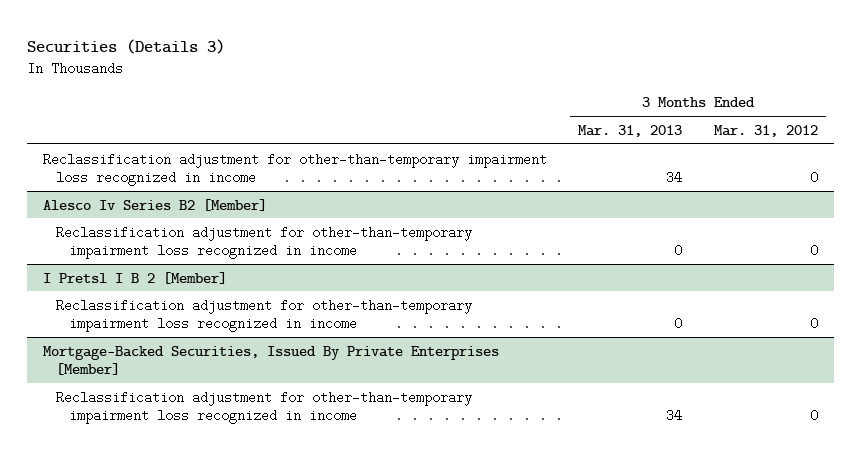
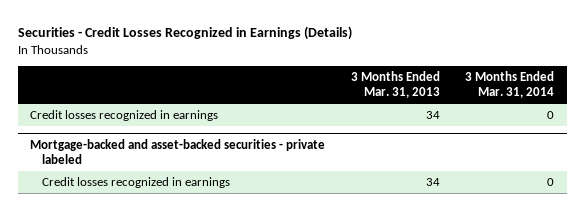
[27,38,226,54] Securities (Details 3) -> [17,25,352,40] Securities - Credit Losses Recognized in Earnings (Details)
[713,124,818,137] Mar. 31, 2012 -> none
none -> [465,70,555,99] 3 Months Ended Mar. 31, 2014
[42,198,267,211] Alesco Iv Series B2 [Member] -> none
[42,271,227,284] I Pretsl I B 2 [Member] -> none
[55,298,472,333] Reclassification adjustment for other-than-temporary impairment loss recognized in income -> none
[42,345,499,376] Mortgage-Backed Securities, Issued By Private Enterprises [Member] -> none
[55,390,472,425] Reclassification adjustment for other-than-temporary impairment loss recognized in income -> none
[42,152,547,187] Reclassification adjustment for other-than-temporary impairment loss recognized in income -> [30,109,219,121] Credit losses recognized in earnings
none -> [30,138,326,165] Mortgage-backed and asset-backed securities - private labeled
[55,225,472,260] Reclassification adjustment for other-than-temporary impairment loss recognized in income -> [41,176,230,188] Credit losses recognized in earnings
[674,244,683,258] 0 -> [425,177,440,186] 34

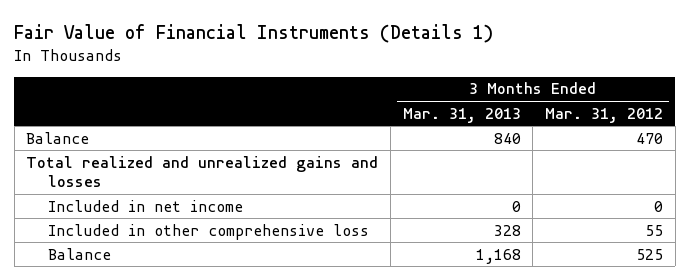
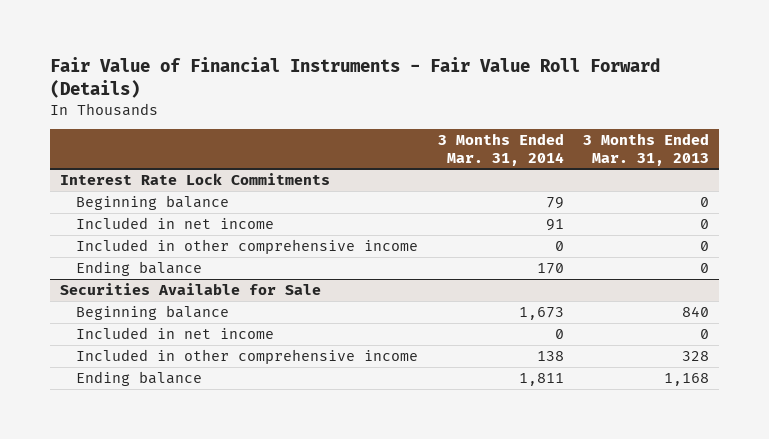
[14,24,494,44] Fair Value of Financial Instruments (Details 1) -> [49,57,660,99] Fair Value of Financial Instruments - Fair Value Roll Forward (Details)
[544,107,663,123] Mar. 31, 2012 -> none
none -> [437,133,564,166] 3 Months Ended Mar. 31, 2014
[26,155,379,187] Total realized and unrealized gains and losses -> none
none -> [59,173,330,186] Interest Rate Lock Commitments
[26,131,90,144] Balance -> [75,195,229,211] Beginning balance
[493,132,521,144] 840 -> [700,197,710,208] 0
[48,223,370,240] Included in other comprehensive loss -> [75,239,418,255] Included in other comprehensive income
[493,224,521,236] 328 -> [700,241,710,252] 0
[48,247,112,260] Balance -> [75,261,202,277] Ending balance
[475,248,521,264] 1,168 -> [700,263,710,274] 0
none -> [59,283,321,296] Securities Available for Sale
none -> [75,305,229,321] Beginning balance
none -> [75,327,274,340] Included in net income
none -> [75,349,418,365] Included in other comprehensive income
none -> [75,371,202,387] Ending balance

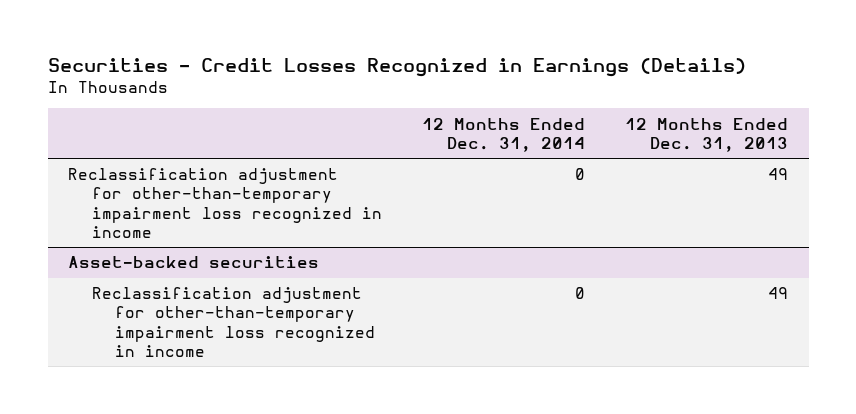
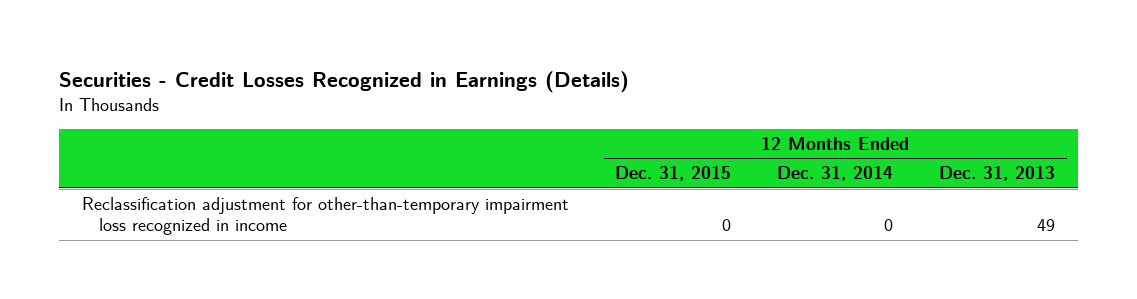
none -> [615,166,732,182] Dec. 31, 2015
[68,256,320,269] Asset-backed securities -> none
[91,287,376,357] Reclassification adjustment for other-than-temporary impairment loss recognized in income -> none

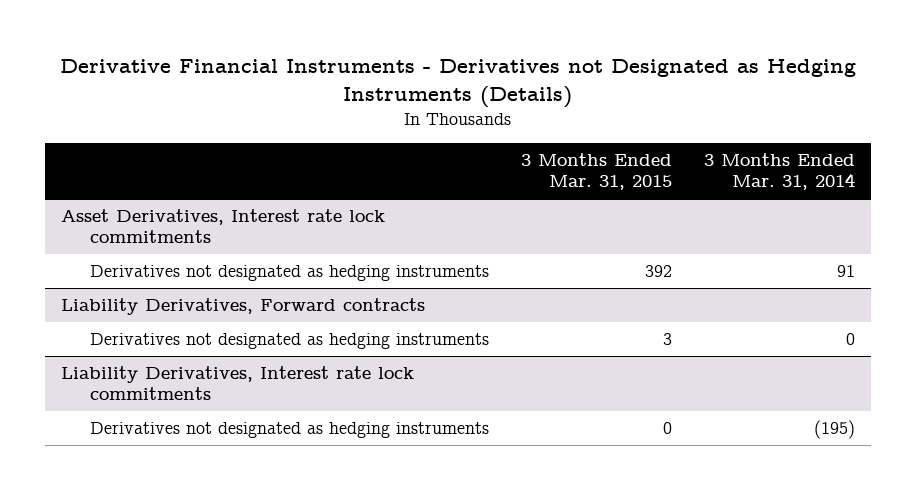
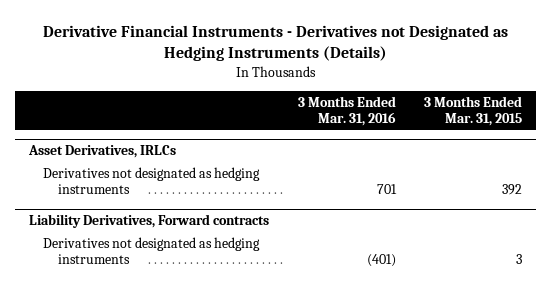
[704,153,856,191] 3 Months Ended Mar. 31, 2014 -> none
none -> [297,95,396,127] 3 Months Ended Mar. 31, 2016
[61,209,386,244] Asset Derivatives, Interest rate lock commitments -> none
none -> [28,145,177,159] Asset Derivatives, IRLCs
[61,366,415,401] Liability Derivatives, Interest rate lock commitments -> none
[89,422,489,439] Derivatives not designated as hedging instruments -> none

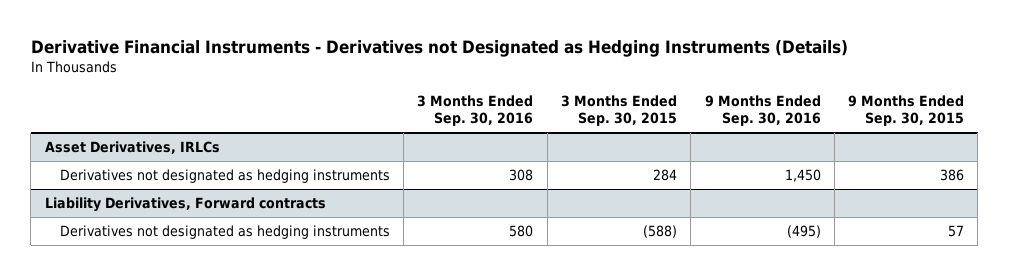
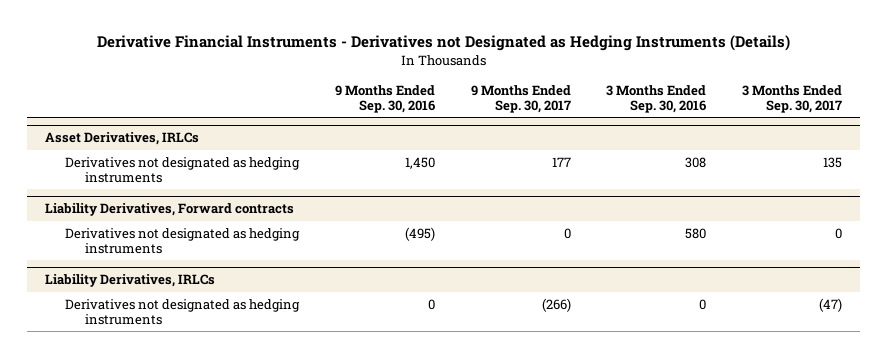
[560,94,677,127] 3 Months Ended Sep. 30, 2015 -> none
[848,94,965,127] 9 Months Ended Sep. 30, 2015 -> none
none -> [470,84,571,113] 9 Months Ended Sep. 30, 2017
none -> [742,84,843,113] 3 Months Ended Sep. 30, 2017
none -> [44,274,215,288] Liability Derivatives, IRLCs
none -> [64,298,300,325] Derivatives not designated as hedging instruments

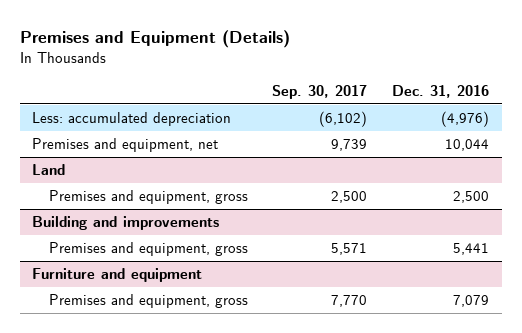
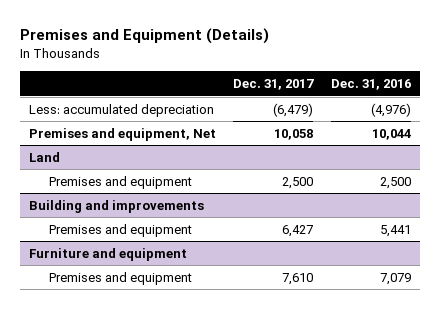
[272,85,368,100] Sep. 30, 2017 -> none
none -> [233,79,315,91] Dec. 31, 2017
[32,138,219,153] Premises and equipment, net -> [28,127,216,141] Premises and equipment, Net
[48,190,248,205] Premises and equipment, gross -> [48,175,192,189] Premises and equipment
[48,242,248,257] Premises and equipment, gross -> [48,223,192,237] Premises and equipment
[48,294,248,309] Premises and equipment, gross -> [48,271,192,285] Premises and equipment

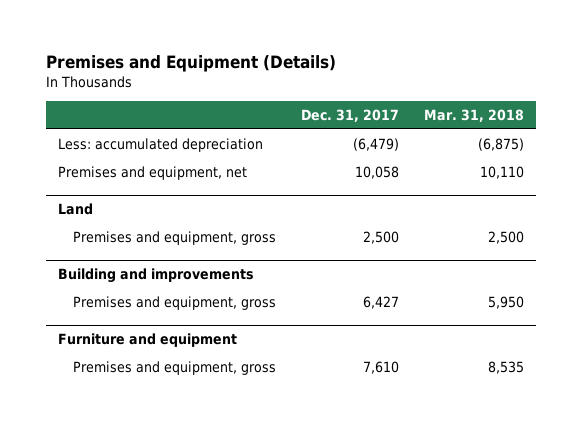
[331,79,412,91] Dec. 31, 2016 -> none
none -> [423,109,524,123] Mar. 31, 2018
[28,127,216,141] Premises and equipment, Net -> [58,166,248,181] Premises and equipment, net
[48,175,192,189] Premises and equipment -> [73,231,277,246] Premises and equipment, gross
[48,223,192,237] Premises and equipment -> [73,296,277,311] Premises and equipment, gross
[48,271,192,285] Premises and equipment -> [73,361,277,376] Premises and equipment, gross

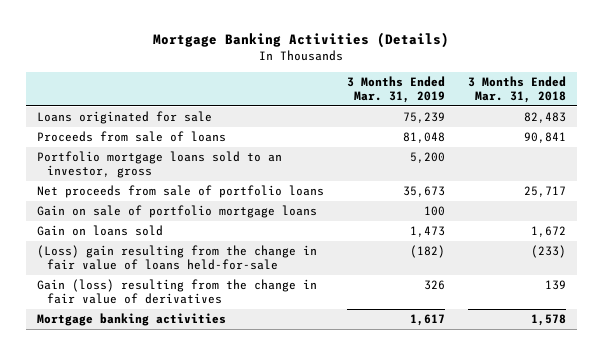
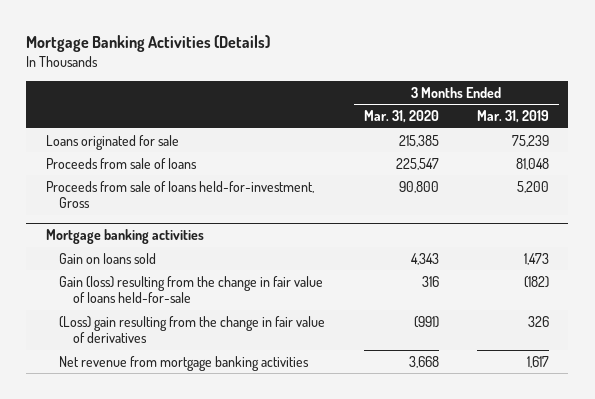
[467,76,566,104] 3 Months Ended Mar. 31, 2018 -> none
none -> [363,110,439,124] Mar. 31, 2020
[37,184,325,198] Net proceeds from sale of portfolio loans -> none
[37,204,318,218] Gain on sale of portfolio mortgage loans -> none
[37,150,283,179] Portfolio mortgage loans sold to an investor, gross -> [45,180,314,209] Proceeds from sale of loans held-for-investment, Gross
none -> [45,229,204,245] Mortgage banking activities
[37,244,318,271] (Loss) gain resulting from the change in fair value of loans held-for-sale -> [59,275,324,304] Gain (loss) resulting from the change in fair value of loans held-for-sale
[37,278,318,305] Gain (loss) resulting from the change in fair value of derivatives -> [59,315,326,344] (Loss) gain resulting from the change in fair value of derivatives
[37,312,227,326] Mortgage banking activities -> [59,355,310,371] Net revenue from mortgage banking activities

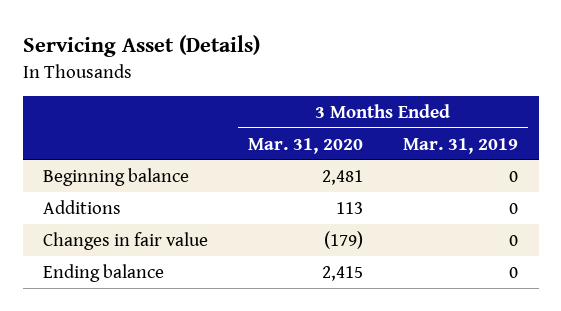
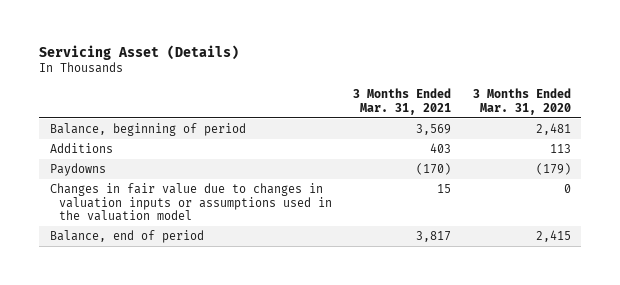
[403,137,519,154] Mar. 31, 2019 -> none
none -> [353,87,452,115] 3 Months Ended Mar. 31, 2021
[42,167,189,186] Beginning balance -> [49,122,246,136] Balance, beginning of period
none -> [49,162,106,176] Paydowns
[42,231,208,250] Changes in fair value -> [49,182,333,222] Changes in fair value due to changes in valuation inputs or assumptions used in the valuation model
[324,230,364,249] (179) -> [563,183,571,193] 0
[42,263,164,282] Ending balance -> [49,229,204,243] Balance, end of period

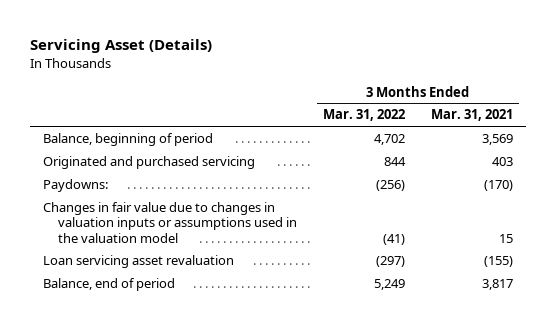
[472,87,571,115] 3 Months Ended Mar. 31, 2020 -> none
none -> [323,109,406,122] Mar. 31, 2022
[49,142,113,153] Additions -> [43,155,256,169] Originated and purchased servicing
[49,162,106,176] Paydowns -> [43,178,109,192] Paydowns:
none -> [43,254,235,268] Loan servicing asset revaluation

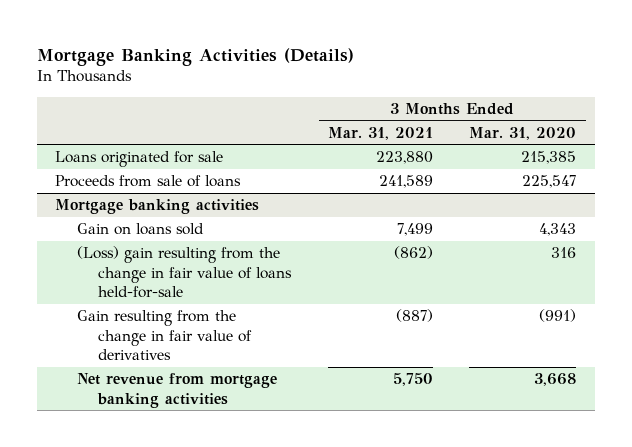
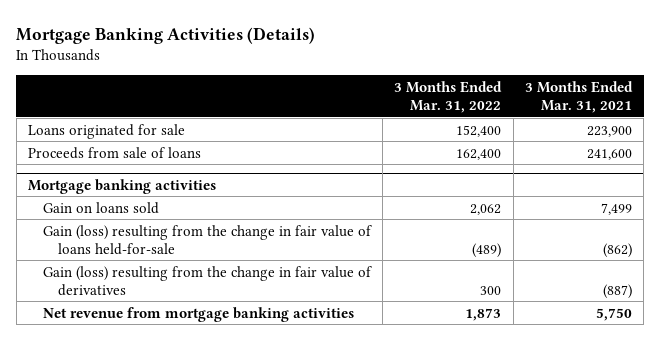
[469,126,577,140] Mar. 31, 2020 -> none
none -> [394,80,503,113] 3 Months Ended Mar. 31, 2022
[375,151,433,165] 223,880 -> [587,125,633,137] 223,900
[378,175,433,189] 241,589 -> [587,148,633,160] 241,600
[76,246,293,298] (Loss) gain resulting from the change in fair value of loans held-for-sale -> [42,224,372,255] Gain (loss) resulting from the change in fair value of loans held-for-sale
[76,310,253,360] Gain resulting from the change in fair value of derivatives -> [42,265,372,296] Gain (loss) resulting from the change in fair value of derivatives

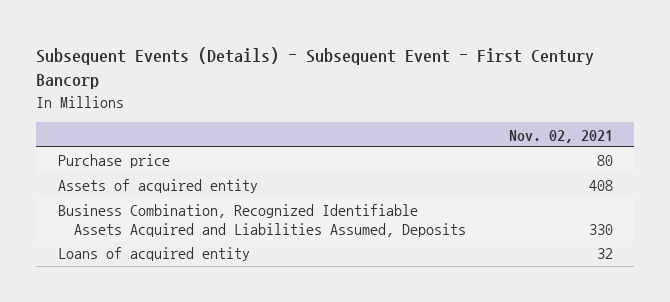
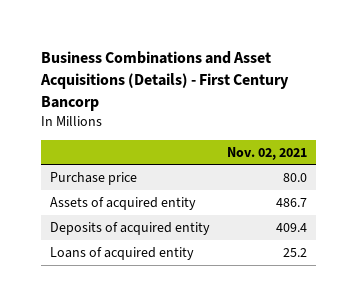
[36,46,595,90] Subsequent Events (Details) - Subsequent Event - First Century Bancorp -> [39,50,289,111] Business Combinations and Asset Acquisitions (Details) - First Century Bancorp
[57,204,466,237] Business Combination, Recognized Identifiable Assets Acquired and Liabilities Assumed, Deposits -> none
[596,155,613,167] 80 -> [283,173,308,183] 80.0
[588,180,613,192] 408 -> [276,198,308,208] 486.7
none -> [49,222,210,236] Deposits of acquired entity
[596,248,613,260] 32 -> [283,248,308,258] 25.2

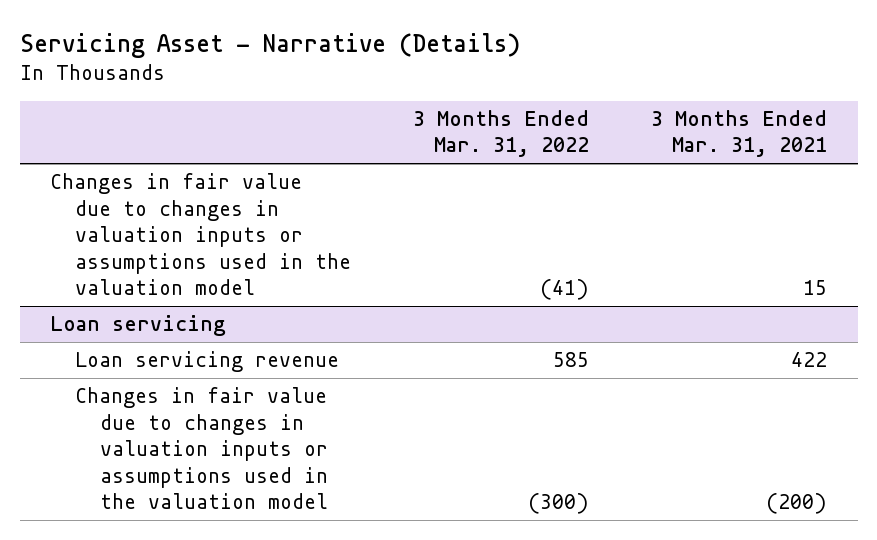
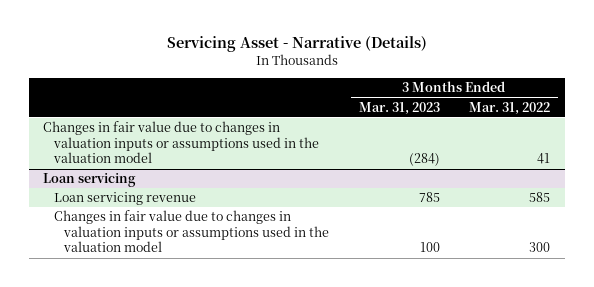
[650,109,827,158] 3 Months Ended Mar. 31, 2021 -> none
none -> [358,101,440,115] Mar. 31, 2023
[540,279,590,301] (41) -> [537,153,551,165] 41
[528,493,590,515] (300) -> [529,242,551,253] 300

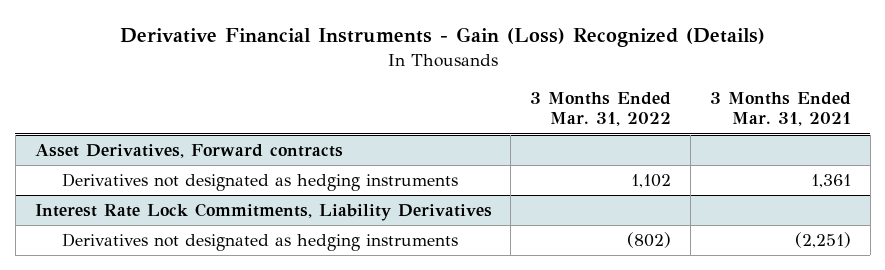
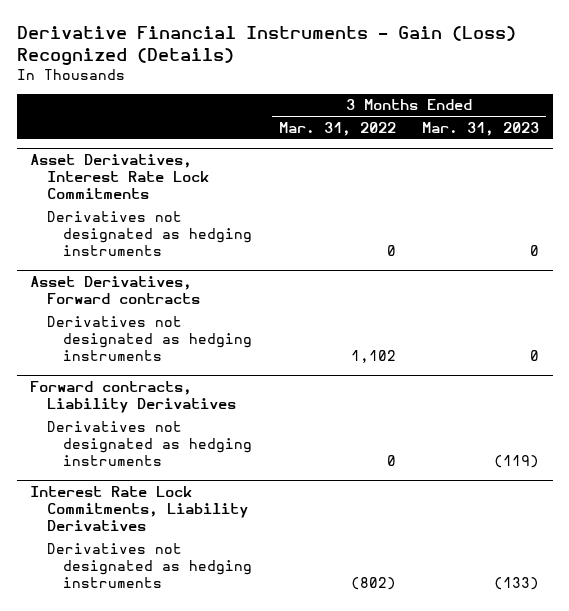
[709,92,851,127] 3 Months Ended Mar. 31, 2021 -> none
none -> [422,121,540,136] Mar. 31, 2023
none -> [29,154,209,200] Asset Derivatives, Interest Rate Lock Commitments
none -> [46,210,253,256] Derivatives not designated as hedging instruments
none -> [29,381,236,414] Forward contracts, Liability Derivatives
none -> [46,420,253,466] Derivatives not designated as hedging instruments

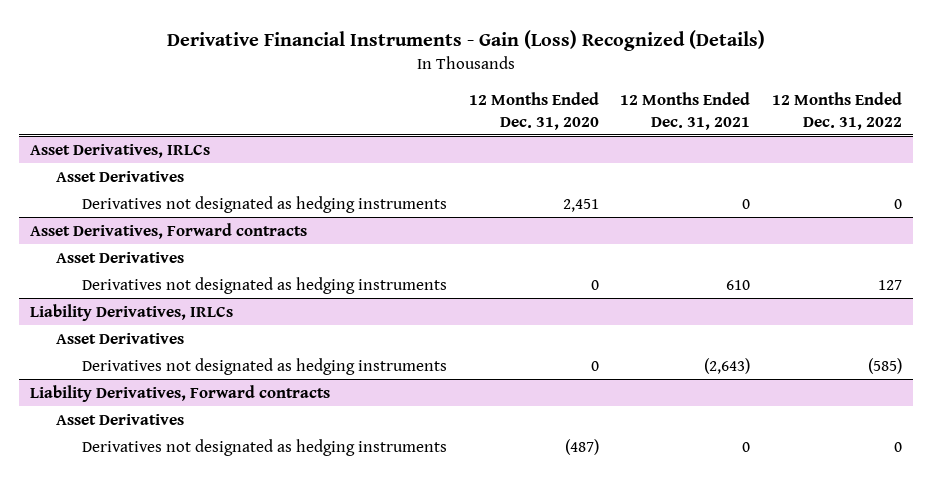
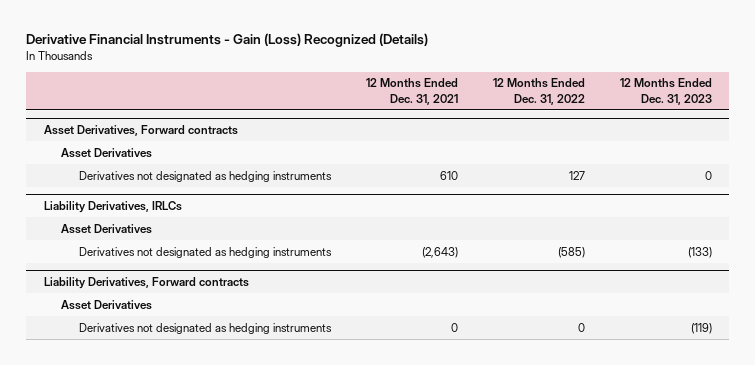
[468,92,599,130] 12 Months Ended Dec. 31, 2020 -> none
none -> [619,78,712,105] 12 Months Ended Dec. 31, 2023
[30,143,211,158] Asset Derivatives, IRLCs -> none
[56,170,185,182] Asset Derivatives -> none
[81,195,447,213] Derivatives not designated as hedging instruments -> none

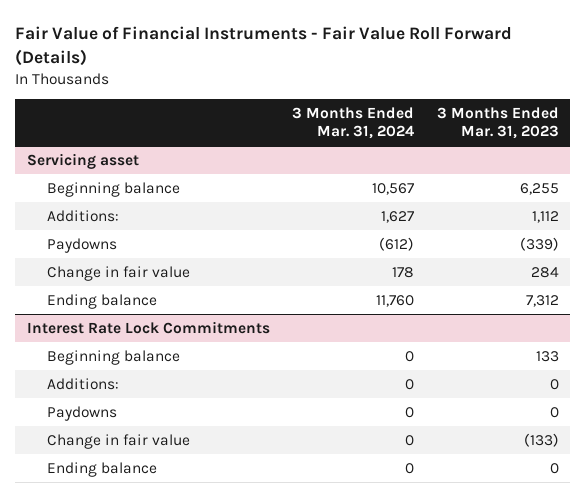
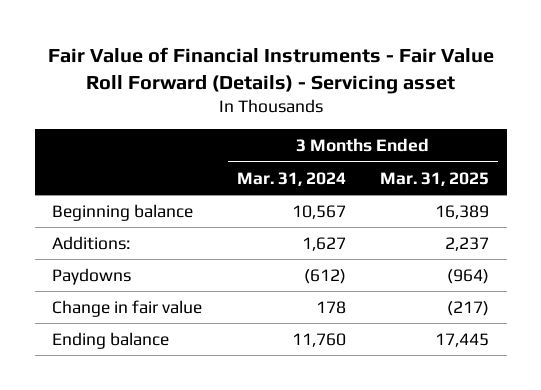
[15,26,513,66] Fair Value of Financial Instruments - Fair Value Roll Forward (Details) -> [47,46,494,94] Fair Value of Financial Instruments - Fair Value Roll Forward (Details) - Servicing asset
[436,106,559,139] 3 Months Ended Mar. 31, 2023 -> none
none -> [380,171,490,186] Mar. 31, 2025
[26,152,139,169] Servicing asset -> none
[26,320,270,334] Interest Rate Lock Commitments -> none
[46,349,180,365] Beginning balance -> none
[46,377,119,390] Additions: -> none
[46,405,117,421] Paydowns -> none
[46,433,190,449] Change in fair value -> none
[46,461,157,477] Ending balance -> none

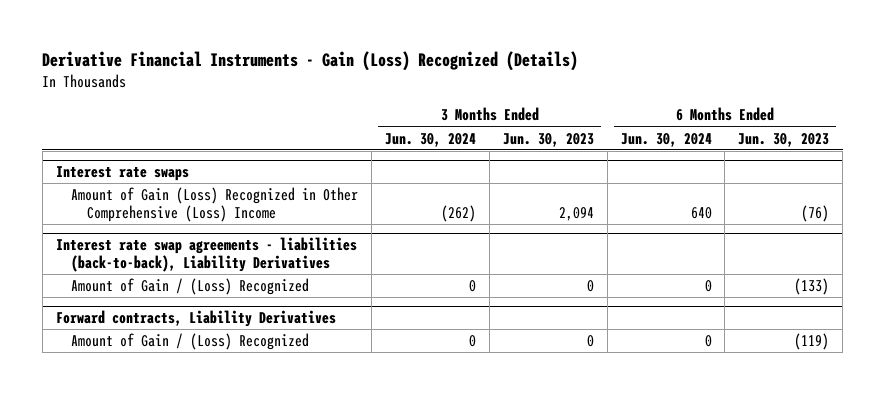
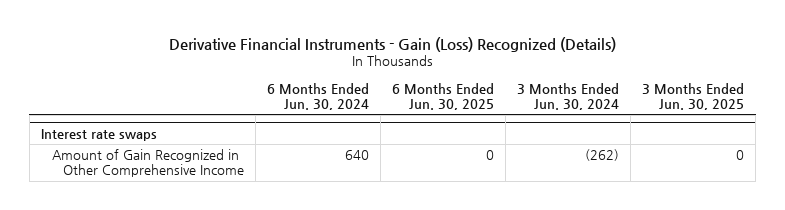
[502,132,594,147] Jun. 30, 2023 -> none
[738,132,830,147] Jun. 30, 2023 -> none
none -> [392,83,495,110] 6 Months Ended Jun. 30, 2025
none -> [642,83,745,110] 3 Months Ended Jun. 30, 2025
[55,237,357,273] Interest rate swap agreements - liabilities (back-to-back), Liability Derivatives -> none
[71,278,310,296] Amount of Gain / (Loss) Recognized -> none
[55,310,336,328] Forward contracts, Liability Derivatives -> none
[71,333,310,351] Amount of Gain / (Loss) Recognized -> none
[71,187,359,223] Amount of Gain (Loss) Recognized in Other Comprehensive (Loss) Income -> [51,149,245,177] Amount of Gain Recognized in Other Comprehensive Income

